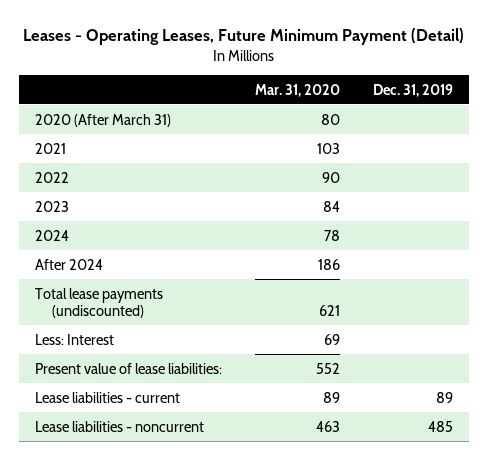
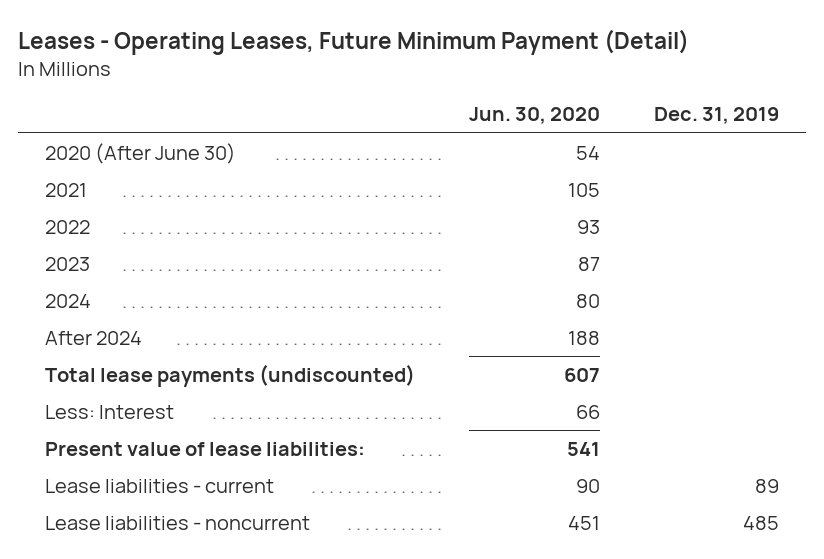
[254,83,340,97] Mar. 31, 2020 -> none
none -> [468,107,600,125] Jun. 30, 2020
[34,113,171,127] 2020 (After March 31) -> [45,142,237,164] 2020 (After June 30)

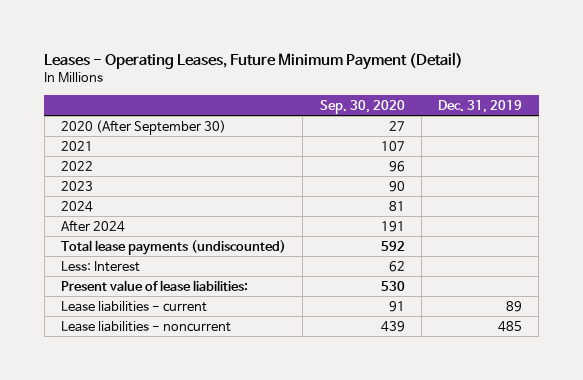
[468,107,600,125] Jun. 30, 2020 -> none
none -> [319,99,405,114] Sep. 30, 2020
[45,142,237,164] 2020 (After June 30) -> [61,119,227,135] 2020 (After September 30)

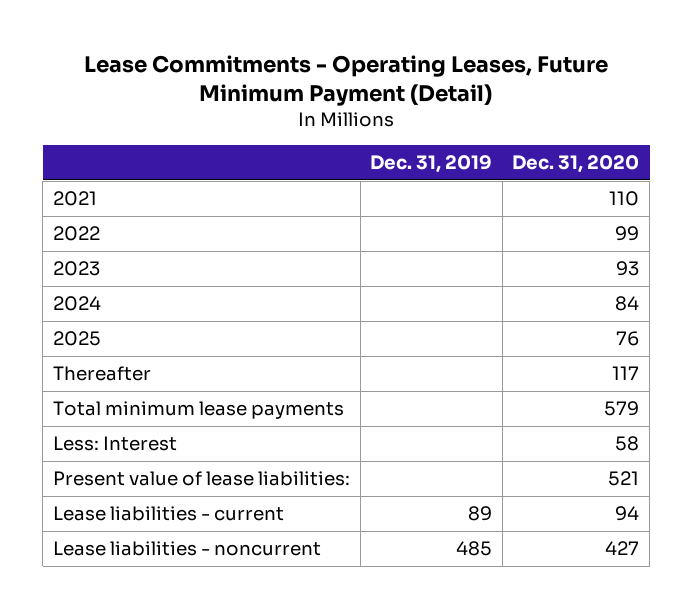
[44,51,464,70] Leases - Operating Leases, Future Minimum Payment (Detail) -> [84,54,609,107] Lease Commitments - Operating Leases, Future Minimum Payment (Detail)
[319,99,405,114] Sep. 30, 2020 -> none
none -> [512,155,640,174] Dec. 31, 2020
[61,119,227,135] 2020 (After September 30) -> none
[61,219,126,232] After 2024 -> none
none -> [53,331,102,347] 2025
none -> [53,366,152,382] Thereafter
[61,239,287,255] Total lease payments (undiscounted) -> [53,401,345,420] Total minimum lease payments

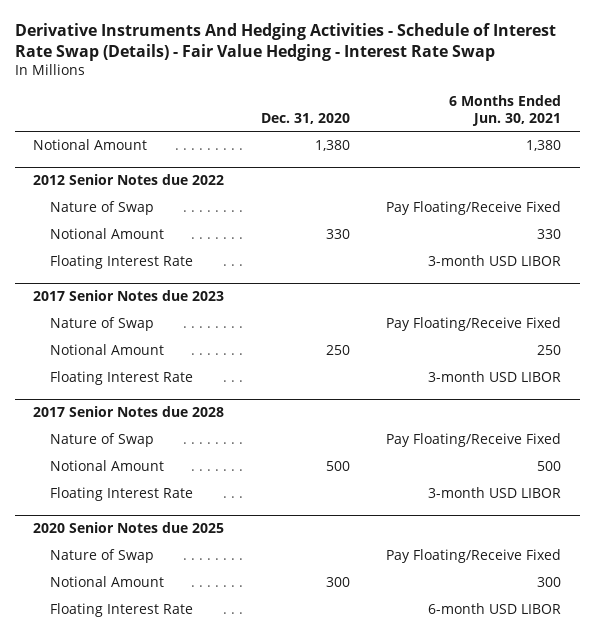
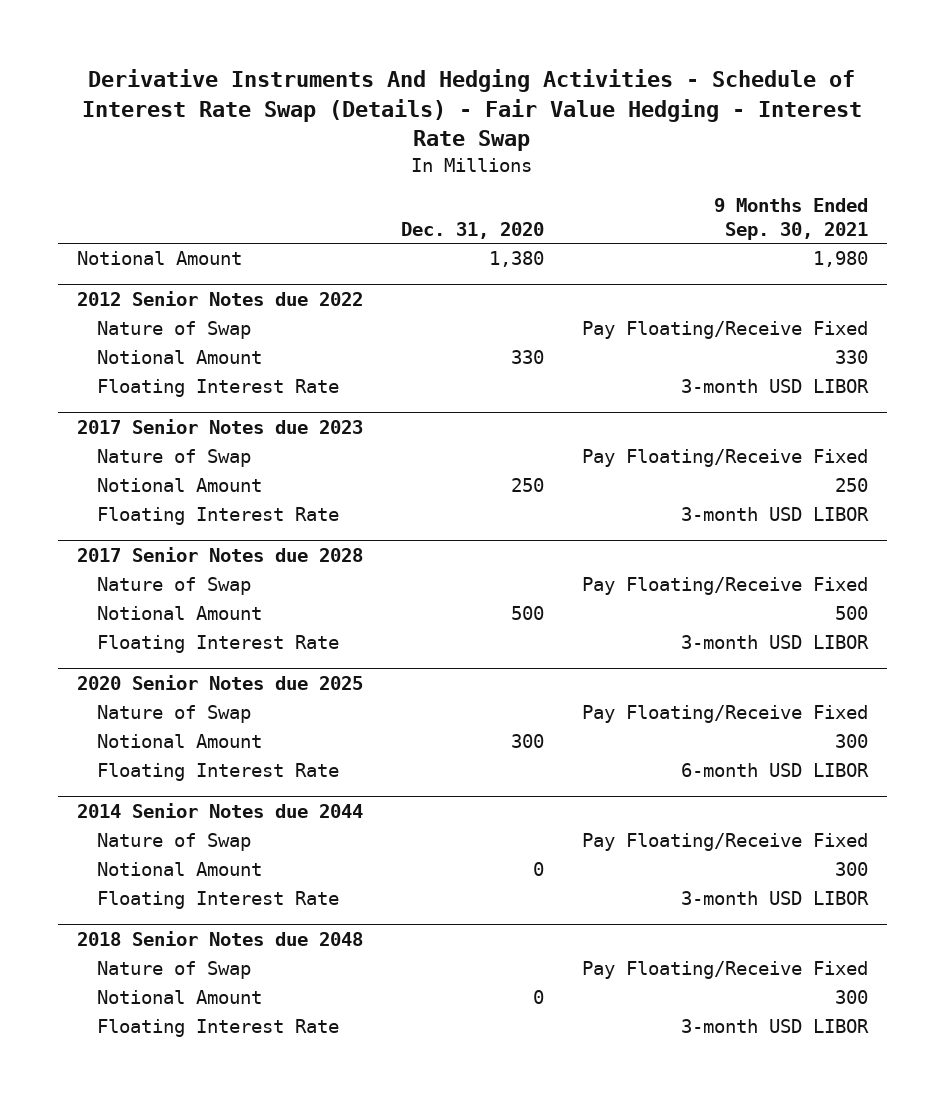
[449,95,562,126] 6 Months Ended Jun. 30, 2021 -> none
none -> [714,198,869,240] 9 Months Ended Sep. 30, 2021
none -> [76,803,363,819] 2014 Senior Notes due 2044
none -> [96,833,251,852] Nature of Swap
none -> [96,862,262,877] Notional Amount
none -> [96,891,339,910] Floating Interest Rate
none -> [76,931,363,947] 2018 Senior Notes due 2048
none -> [96,961,251,980] Nature of Swap
none -> [96,990,262,1005] Notional Amount
none -> [96,1019,339,1038] Floating Interest Rate

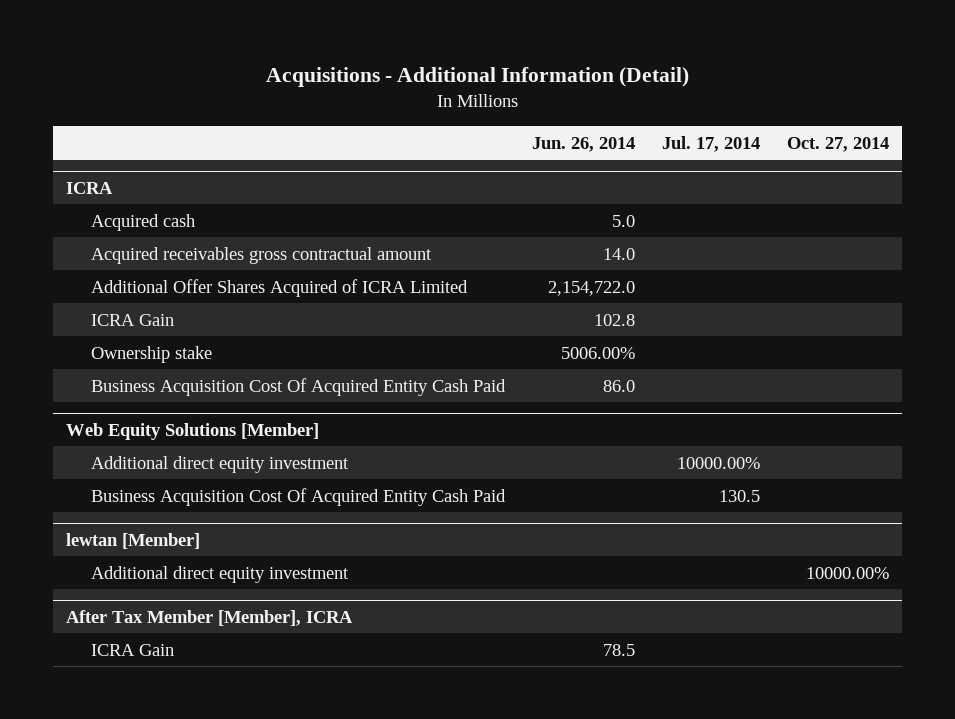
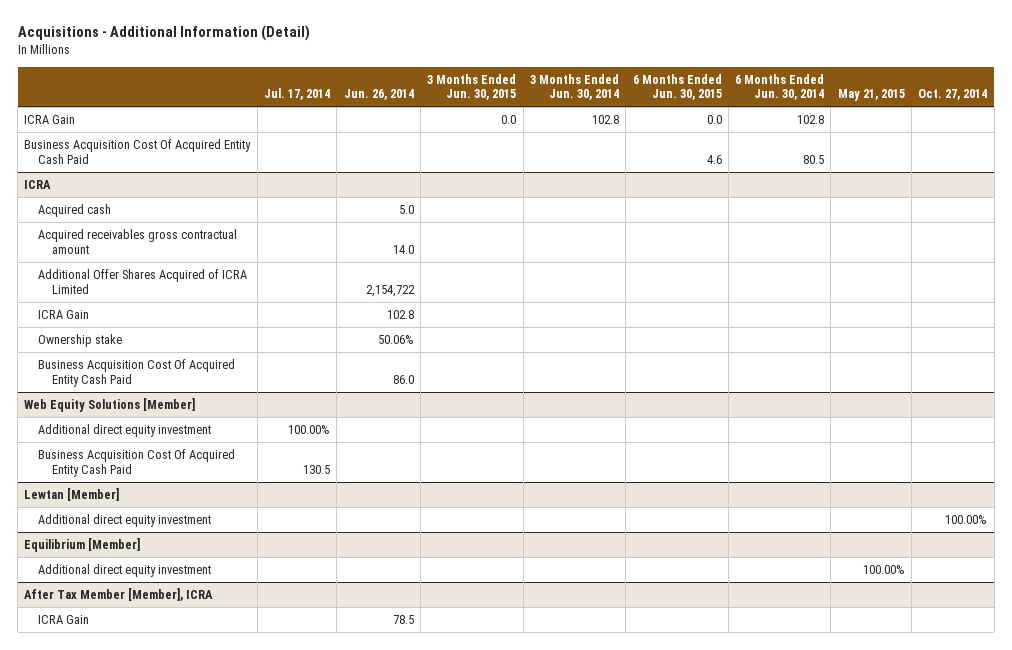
none -> [427,73,517,101] 3 Months Ended Jun. 30, 2015
none -> [529,73,619,101] 3 Months Ended Jun. 30, 2014
none -> [632,73,722,101] 6 Months Ended Jun. 30, 2015
none -> [735,73,825,101] 6 Months Ended Jun. 30, 2014
none -> [837,89,905,102] May 21, 2015
none -> [24,114,76,124] ICRA Gain
none -> [24,138,252,164] Business Acquisition Cost Of Acquired Entity Cash Paid
[548,280,636,296] 2,154,722.0 -> [365,284,415,297] 2,154,722
[561,346,636,359] 5006.00% -> [377,334,414,344] 50.06%
[677,456,761,469] 10000.00% -> [287,424,330,434] 100.00%
[66,532,201,549] lewtan [Member] -> [24,487,120,501] Lewtan [Member]
[806,566,890,579] 10000.00% -> [945,514,988,524] 100.00%
none -> [24,537,141,552] Equilibrium [Member]
none -> [38,563,212,577] Additional direct equity investment

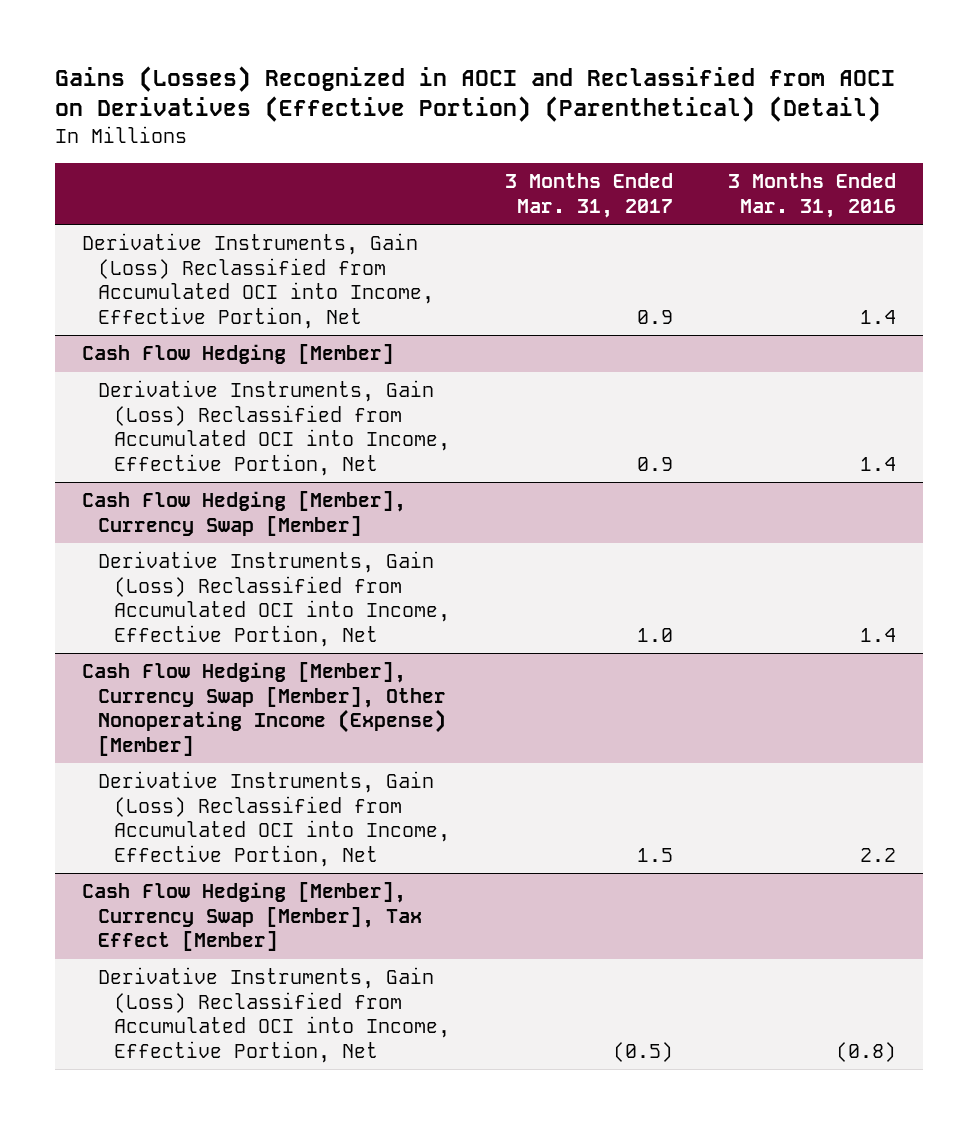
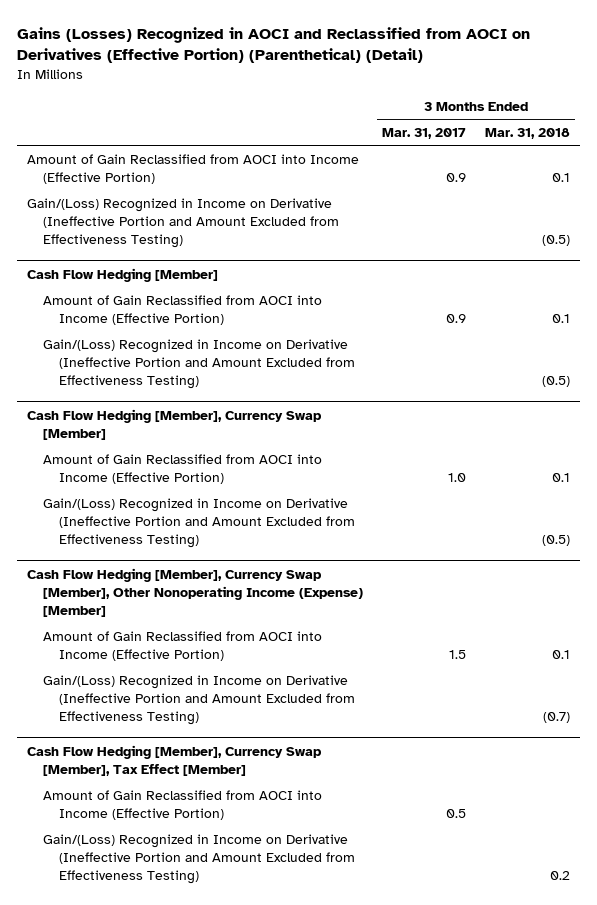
[727,173,896,218] 3 Months Ended Mar. 31, 2016 -> none
none -> [485,127,571,139] Mar. 31, 2018
[82,233,435,329] Derivative Instruments, Gain (Loss) Reclassified from Accumulated OCI into Income, Effective Portion, Net -> [26,153,359,184] Amount of Gain Reclassified from AOCI into Income (Effective Portion)
none -> [26,197,339,248] Gain/(Loss) Recognized in Income on Derivative (Ineffective Portion and Amount Excluded from Effectiveness Testing)
[98,380,450,476] Derivative Instruments, Gain (Loss) Reclassified from Accumulated OCI into Income, Effective Portion, Net -> [42,294,322,325] Amount of Gain Reclassified from AOCI into Income (Effective Portion)
none -> [42,338,355,389] Gain/(Loss) Recognized in Income on Derivative (Ineffective Portion and Amount Excluded from Effectiveness Testing)
[98,551,450,647] Derivative Instruments, Gain (Loss) Reclassified from Accumulated OCI into Income, Effective Portion, Net -> [42,453,322,484] Amount of Gain Reclassified from AOCI into Income (Effective Portion)
none -> [42,497,355,548] Gain/(Loss) Recognized in Income on Derivative (Ineffective Portion and Amount Excluded from Effectiveness Testing)
[98,771,450,867] Derivative Instruments, Gain (Loss) Reclassified from Accumulated OCI into Income, Effective Portion, Net -> [42,630,322,661] Amount of Gain Reclassified from AOCI into Income (Effective Portion)
none -> [42,674,355,725] Gain/(Loss) Recognized in Income on Derivative (Ineffective Portion and Amount Excluded from Effectiveness Testing)
[98,967,450,1063] Derivative Instruments, Gain (Loss) Reclassified from Accumulated OCI into Income, Effective Portion, Net -> [42,789,322,820] Amount of Gain Reclassified from AOCI into Income (Effective Portion)
[612,1041,673,1062] (0.5) -> [446,808,467,818] 0.5
none -> [42,833,355,884] Gain/(Loss) Recognized in Income on Derivative (Ineffective Portion and Amount Excluded from Effectiveness Testing)

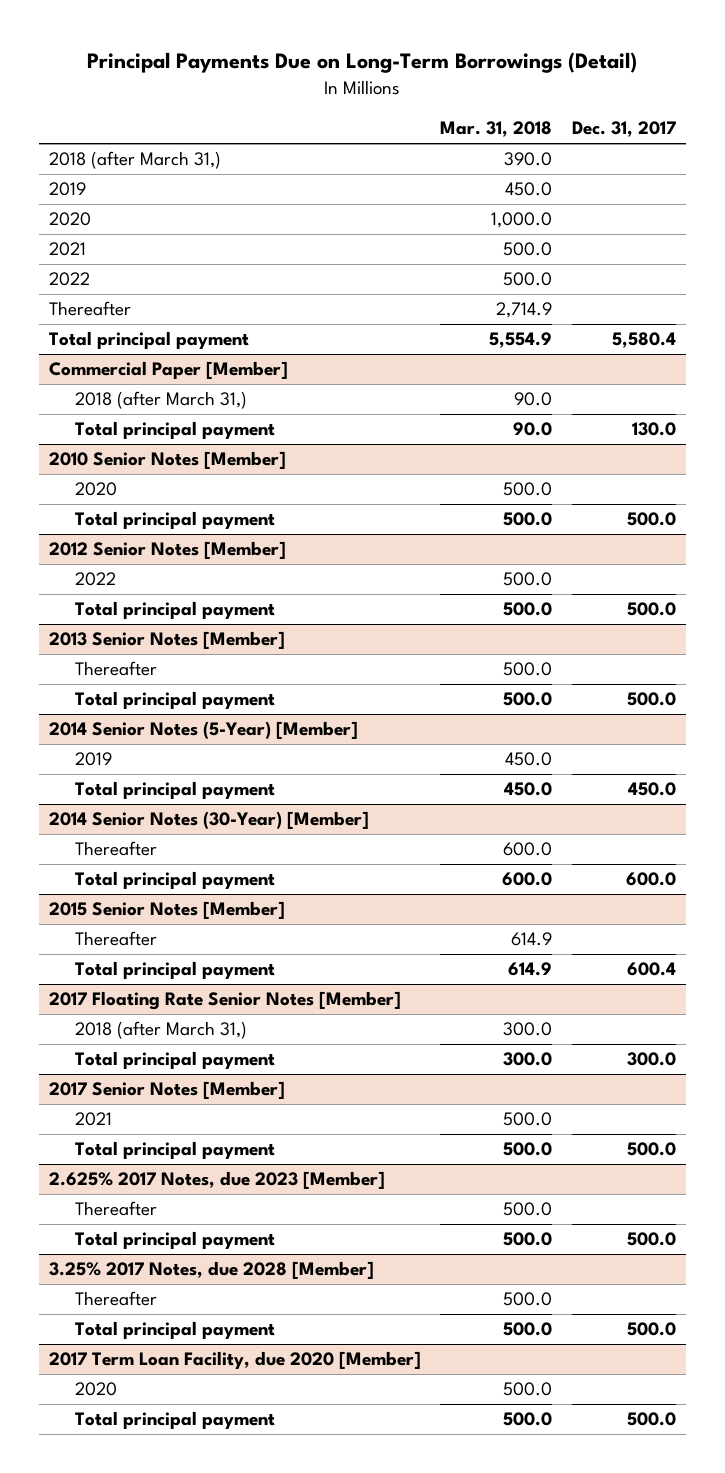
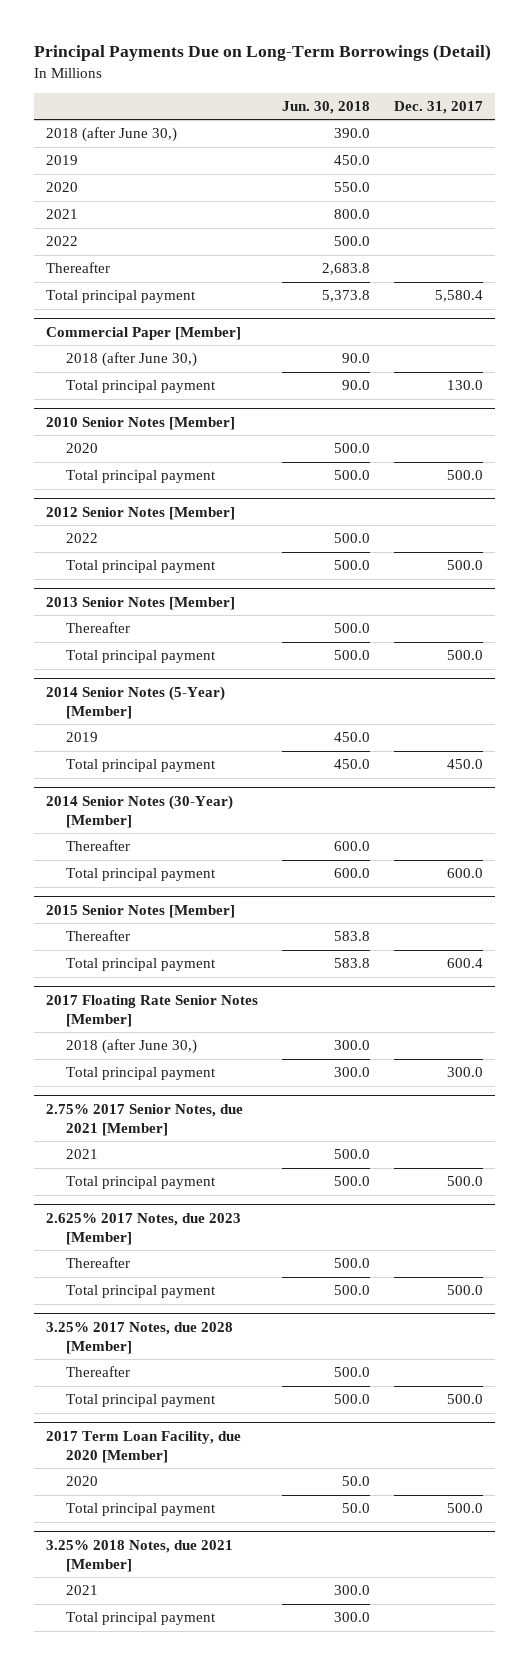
[440,121,553,138] Mar. 31, 2018 -> none
none -> [281,100,370,114] Jun. 30, 2018
[48,151,221,170] 2018 (after March 31,) -> [45,127,177,143] 2018 (after June 30,)
[74,391,247,410] 2018 (after March 31,) -> [65,352,197,368] 2018 (after June 30,)
[74,1021,247,1040] 2018 (after March 31,) -> [65,1039,197,1055] 2018 (after June 30,)
[48,1081,285,1100] 2017 Senior Notes [Member] -> [45,1103,243,1136] 2.75% 2017 Senior Notes, due 2021 [Member]
none -> [45,1539,233,1572] 3.25% 2018 Notes, due 2021 [Member]
none -> [65,1585,98,1596] 2021
none -> [65,1612,216,1626] Total principal payment

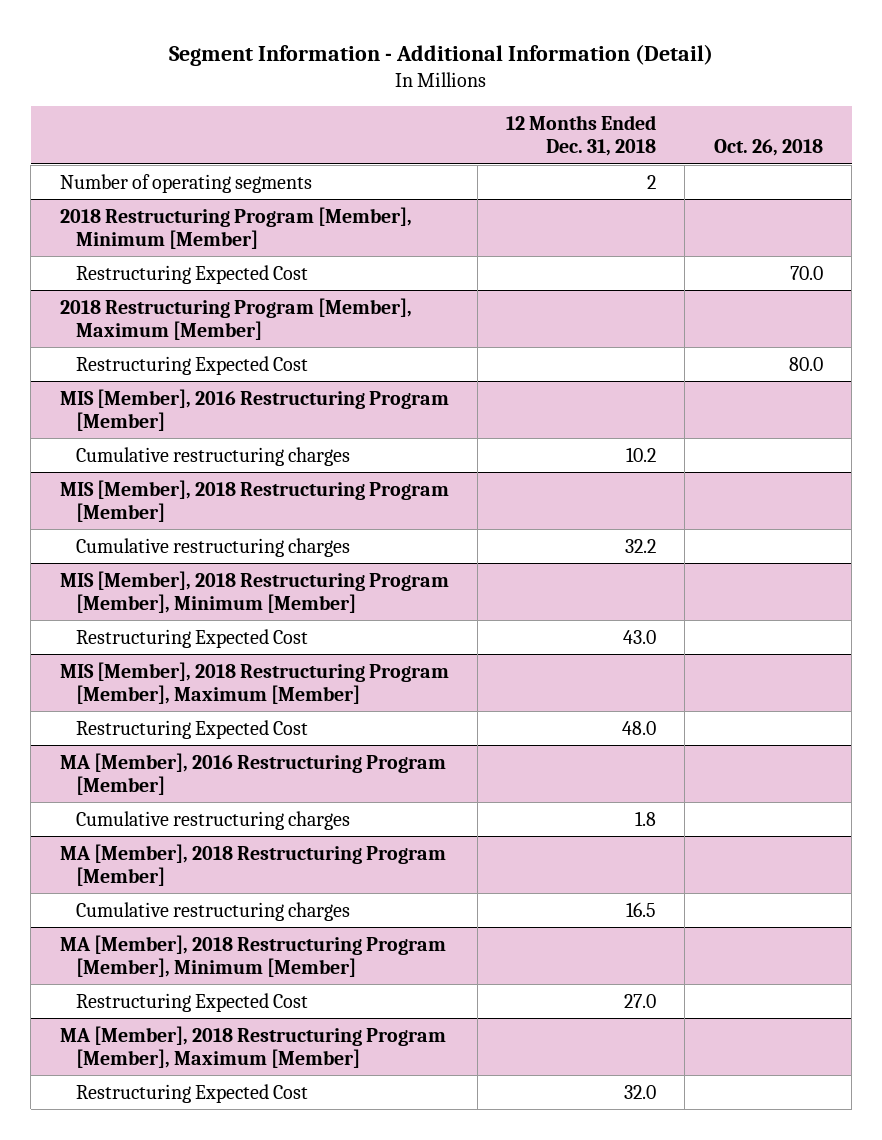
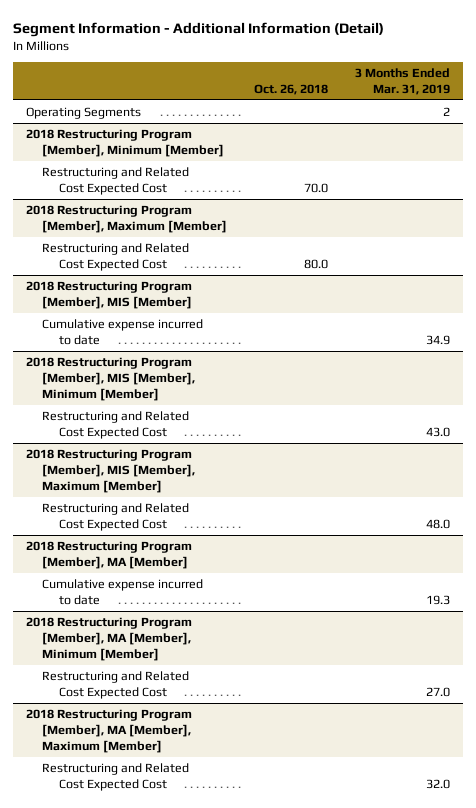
[506,114,657,157] 12 Months Ended Dec. 31, 2018 -> none
none -> [355,68,451,96] 3 Months Ended Mar. 31, 2019
[59,173,312,193] Number of operating segments -> [26,107,142,120] Operating Segments
[75,264,308,284] Restructuring Expected Cost -> [42,167,190,195] Restructuring and Related Cost Expected Cost
[59,388,449,431] MIS [Member], 2016 Restructuring Program [Member] -> none
[75,446,350,466] Cumulative restructuring charges -> none
[59,752,446,795] MA [Member], 2016 Restructuring Program [Member] -> none
[75,810,350,830] Cumulative restructuring charges -> none
[75,355,308,375] Restructuring Expected Cost -> [42,243,190,271] Restructuring and Related Cost Expected Cost
[59,479,449,522] MIS [Member], 2018 Restructuring Program [Member] -> [26,281,193,309] 2018 Restructuring Program [Member], MIS [Member]
[75,537,350,557] Cumulative restructuring charges -> [42,319,204,345] Cumulative expense incurred to date
[59,570,449,613] MIS [Member], 2018 Restructuring Program [Member], Minimum [Member] -> [26,357,196,401] 2018 Restructuring Program [Member], MIS [Member], Minimum [Member]
[75,628,308,648] Restructuring Expected Cost -> [42,411,190,439] Restructuring and Related Cost Expected Cost
[59,661,449,704] MIS [Member], 2018 Restructuring Program [Member], Maximum [Member] -> [26,449,196,493] 2018 Restructuring Program [Member], MIS [Member], Maximum [Member]
[75,719,308,739] Restructuring Expected Cost -> [42,503,190,531] Restructuring and Related Cost Expected Cost
[59,843,446,886] MA [Member], 2018 Restructuring Program [Member] -> [26,541,193,569] 2018 Restructuring Program [Member], MA [Member]
[75,901,350,921] Cumulative restructuring charges -> [42,579,204,605] Cumulative expense incurred to date
[59,934,446,977] MA [Member], 2018 Restructuring Program [Member], Minimum [Member] -> [26,617,193,661] 2018 Restructuring Program [Member], MA [Member], Minimum [Member]
[75,992,308,1012] Restructuring Expected Cost -> [42,671,190,699] Restructuring and Related Cost Expected Cost
[59,1025,446,1068] MA [Member], 2018 Restructuring Program [Member], Maximum [Member] -> [26,709,193,753] 2018 Restructuring Program [Member], MA [Member], Maximum [Member]
[75,1083,308,1103] Restructuring Expected Cost -> [42,763,190,791] Restructuring and Related Cost Expected Cost

